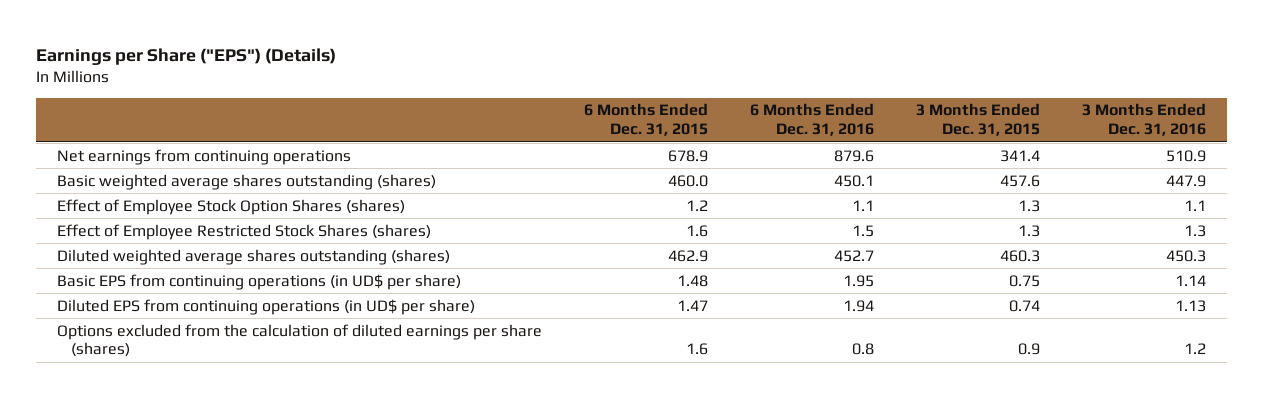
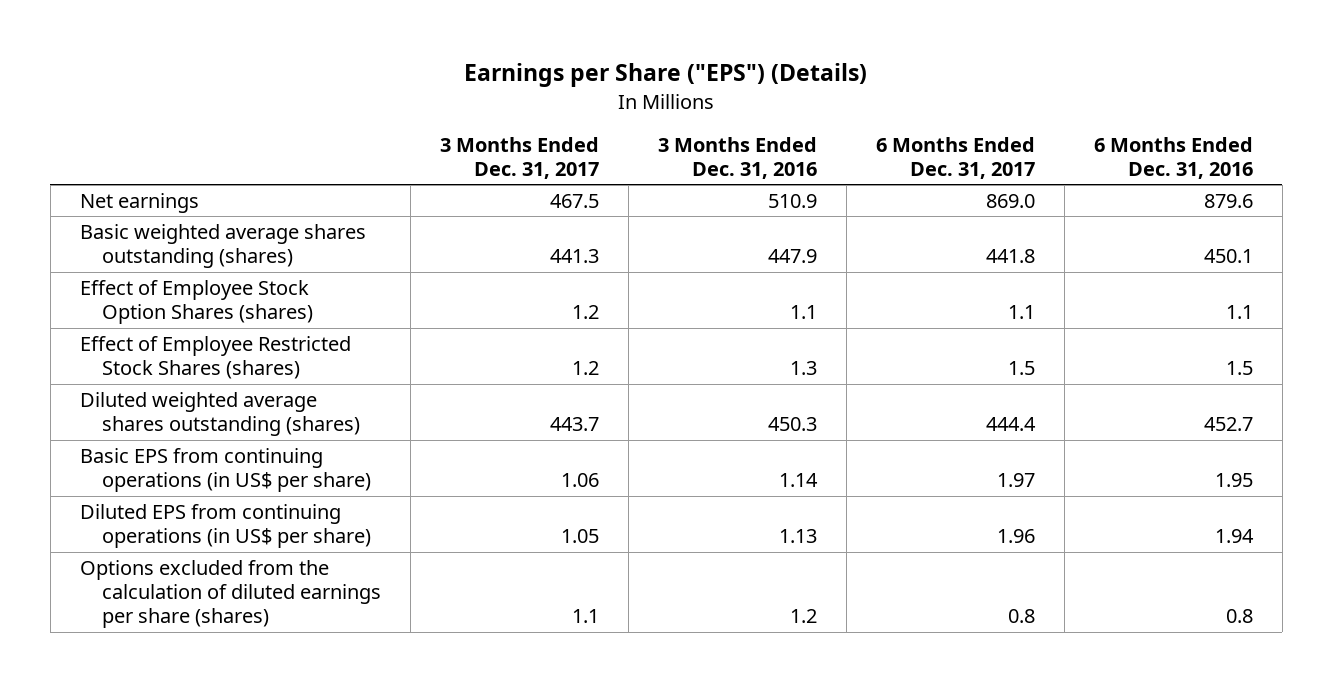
[584,103,709,137] 6 Months Ended Dec. 31, 2015 -> none
[916,103,1041,137] 3 Months Ended Dec. 31, 2015 -> none
none -> [439,136,599,179] 3 Months Ended Dec. 31, 2017
none -> [875,136,1035,179] 6 Months Ended Dec. 31, 2017
[57,148,352,165] Net earnings from continuing operations -> [79,192,199,213] Net earnings
[57,273,462,290] Basic EPS from continuing operations (in UD$ per share) -> [79,447,371,493] Basic EPS from continuing operations (in US$ per share)
[57,298,476,315] Diluted EPS from continuing operations (in UD$ per share) -> [79,503,371,549] Diluted EPS from continuing operations (in US$ per share)

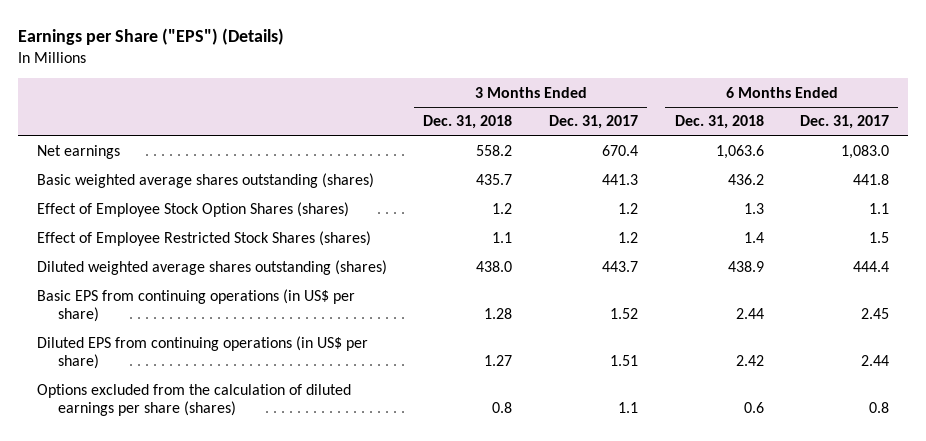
[657,136,817,179] 3 Months Ended Dec. 31, 2016 -> none
[1093,136,1253,179] 6 Months Ended Dec. 31, 2016 -> none
none -> [423,115,513,130] Dec. 31, 2018
none -> [674,115,764,130] Dec. 31, 2018
[549,193,599,208] 467.5 -> [601,145,638,157] 670.4
[985,193,1035,208] 869.0 -> [841,145,890,160] 1,083.0
[560,473,599,488] 1.06 -> [609,308,638,320] 1.52
[996,473,1035,488] 1.97 -> [861,308,890,320] 2.45
[560,529,599,544] 1.05 -> [609,355,638,367] 1.51
[996,529,1035,544] 1.96 -> [861,355,890,367] 2.44

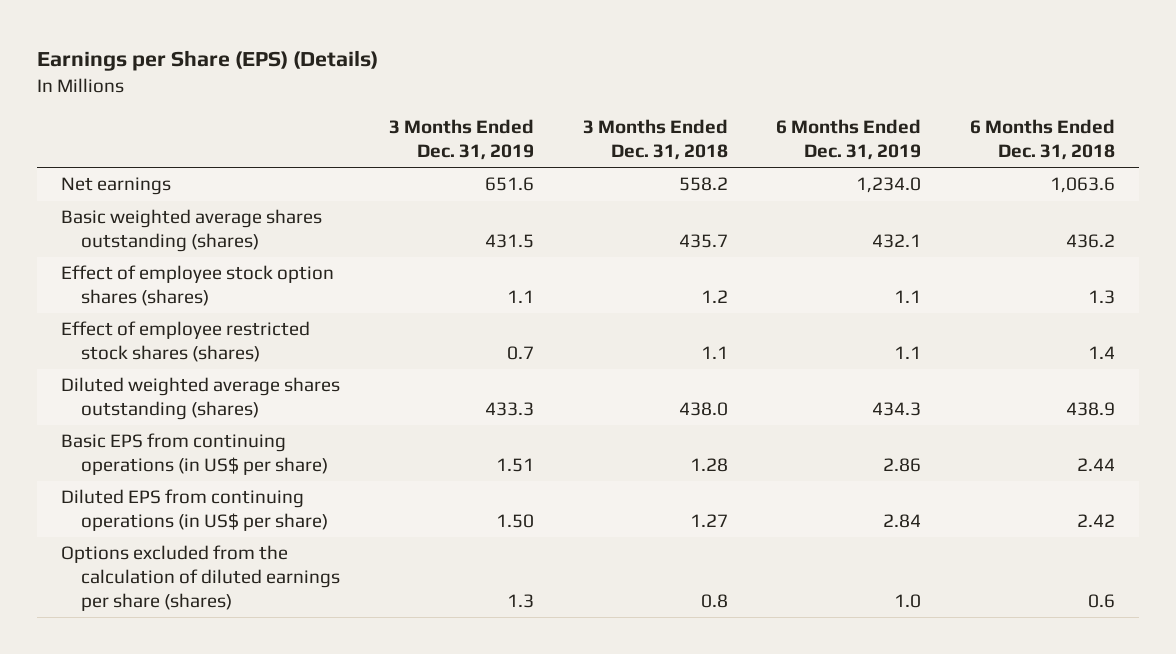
[18,28,285,46] Earnings per Share ("EPS") (Details) -> [36,50,378,72] Earnings per Share (EPS) (Details)
[548,115,638,130] Dec. 31, 2017 -> none
[800,115,890,130] Dec. 31, 2017 -> none
none -> [388,119,534,160] 3 Months Ended Dec. 31, 2019
none -> [776,119,922,160] 6 Months Ended Dec. 31, 2019
[36,202,349,218] Effect of Employee Stock Option Shares (shares) -> [61,265,335,307] Effect of employee stock option shares (shares)
[36,231,371,247] Effect of Employee Restricted Stock Shares (shares) -> [61,321,311,363] Effect of employee restricted stock shares (shares)

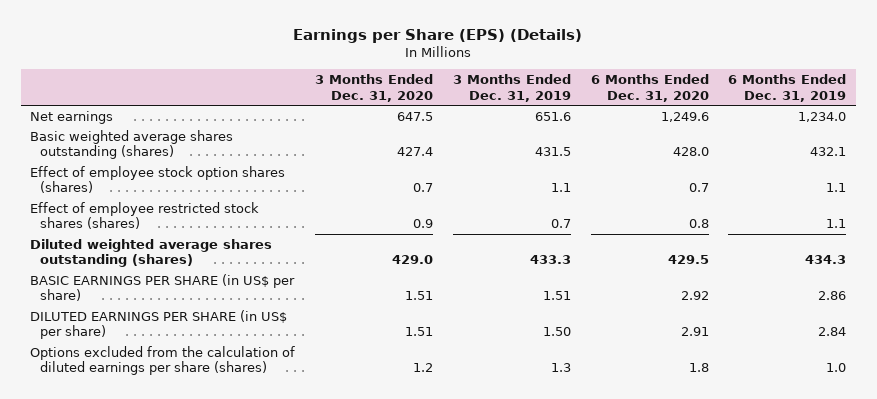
[582,119,728,160] 3 Months Ended Dec. 31, 2018 -> none
[970,119,1116,160] 6 Months Ended Dec. 31, 2018 -> none
none -> [315,73,434,102] 3 Months Ended Dec. 31, 2020
none -> [590,73,709,102] 6 Months Ended Dec. 31, 2020
[61,433,328,476] Basic EPS from continuing operations (in US$ per share) -> [30,273,296,302] BASIC EARNINGS PER SHARE (in US$ per share)
[61,489,328,532] Diluted EPS from continuing operations (in US$ per share) -> [30,309,288,340] DILUTED EARNINGS PER SHARE (in US$ per share)

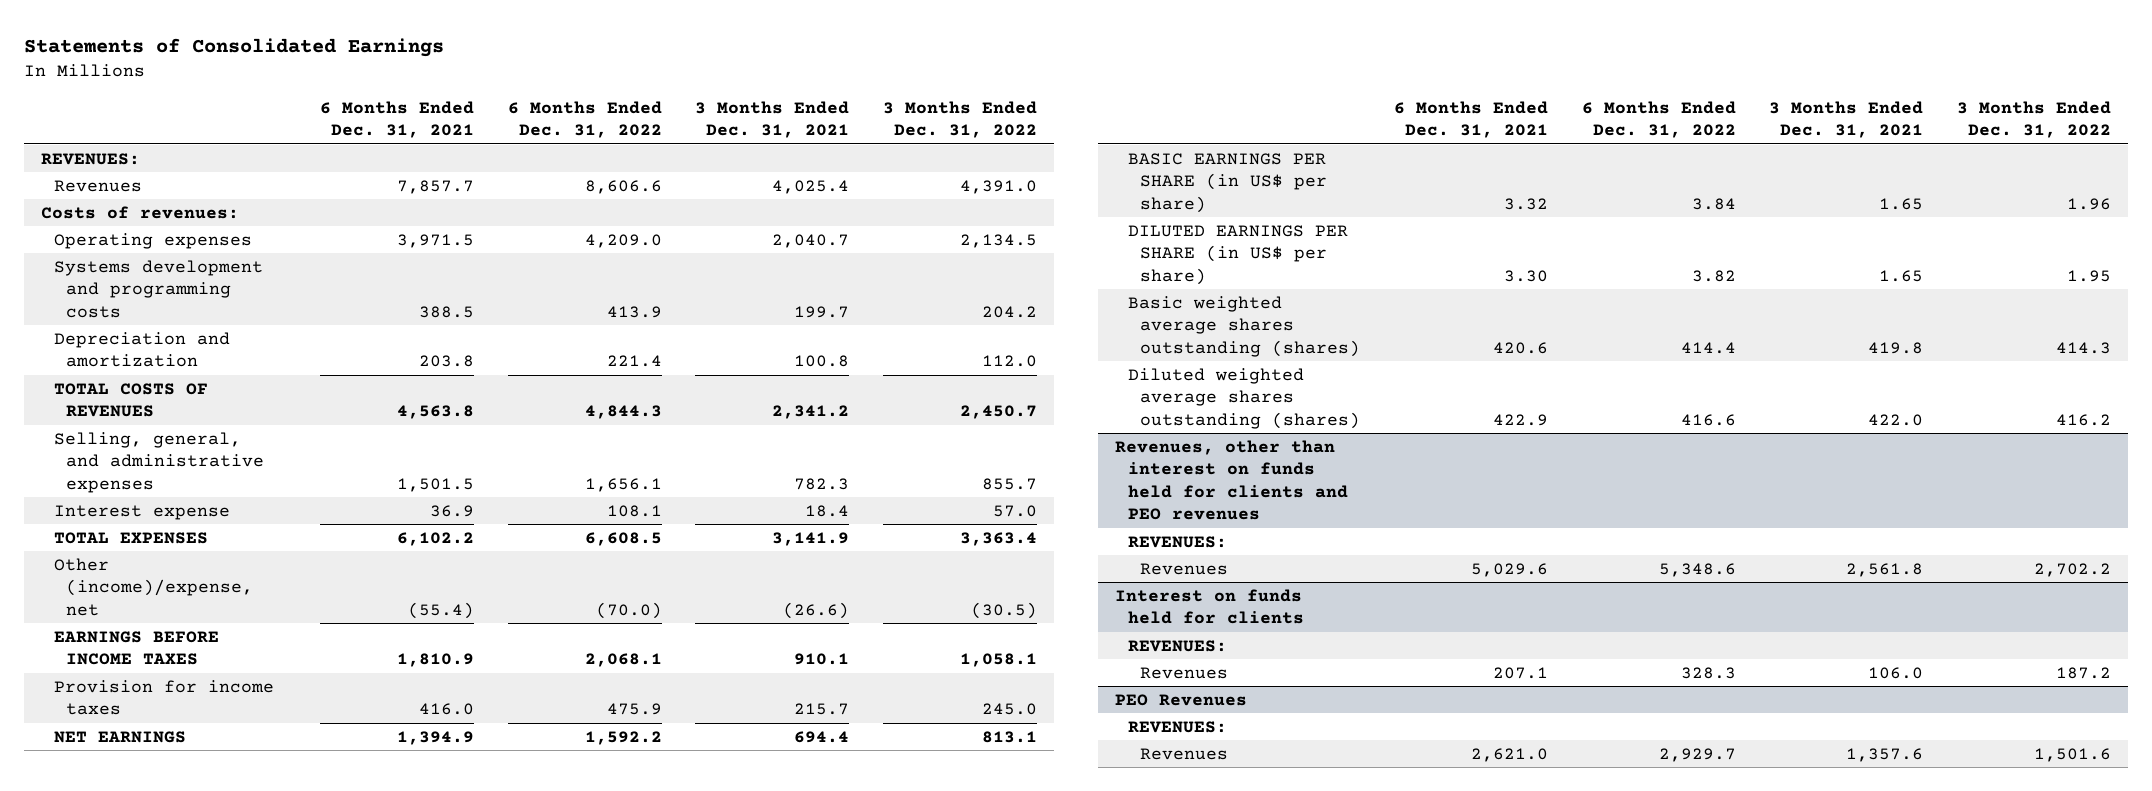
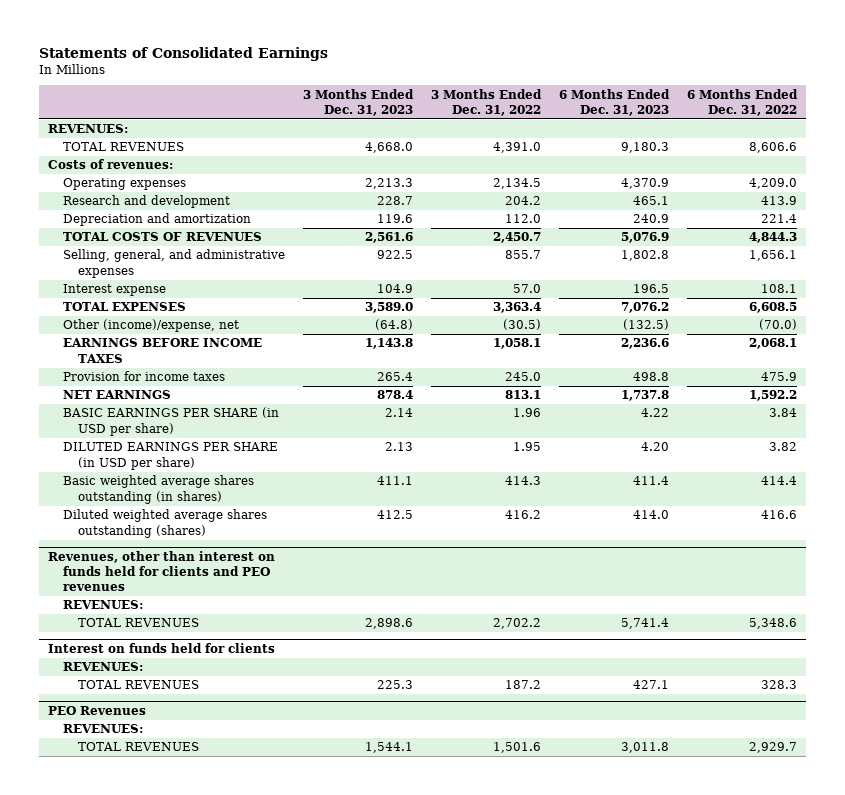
[319,100,474,138] 6 Months Ended Dec. 31, 2021 -> none
[695,100,850,138] 3 Months Ended Dec. 31, 2021 -> none
none -> [303,88,415,117] 3 Months Ended Dec. 31, 2023
none -> [559,88,671,117] 6 Months Ended Dec. 31, 2023
[53,179,142,192] Revenues -> [63,142,185,152] TOTAL REVENUES
[53,259,263,318] Systems development and programming costs -> [63,195,231,209] Research and development
[1127,152,1328,213] BASIC EARNINGS PER SHARE (in US$ per share) -> [63,407,280,436] BASIC EARNINGS PER SHARE (in USD per share)
[1127,224,1348,285] DILUTED EARNINGS PER SHARE (in US$ per share) -> [63,442,279,470] DILUTED EARNINGS PER SHARE (in USD per share)
[1127,295,1361,357] Basic weighted average shares outstanding (shares) -> [63,475,255,504] Basic weighted average shares outstanding (in shares)
[1140,562,1229,575] Revenues -> [78,618,200,628] TOTAL REVENUES
[1140,666,1229,679] Revenues -> [78,680,200,690] TOTAL REVENUES
[1140,747,1229,760] Revenues -> [78,742,200,752] TOTAL REVENUES

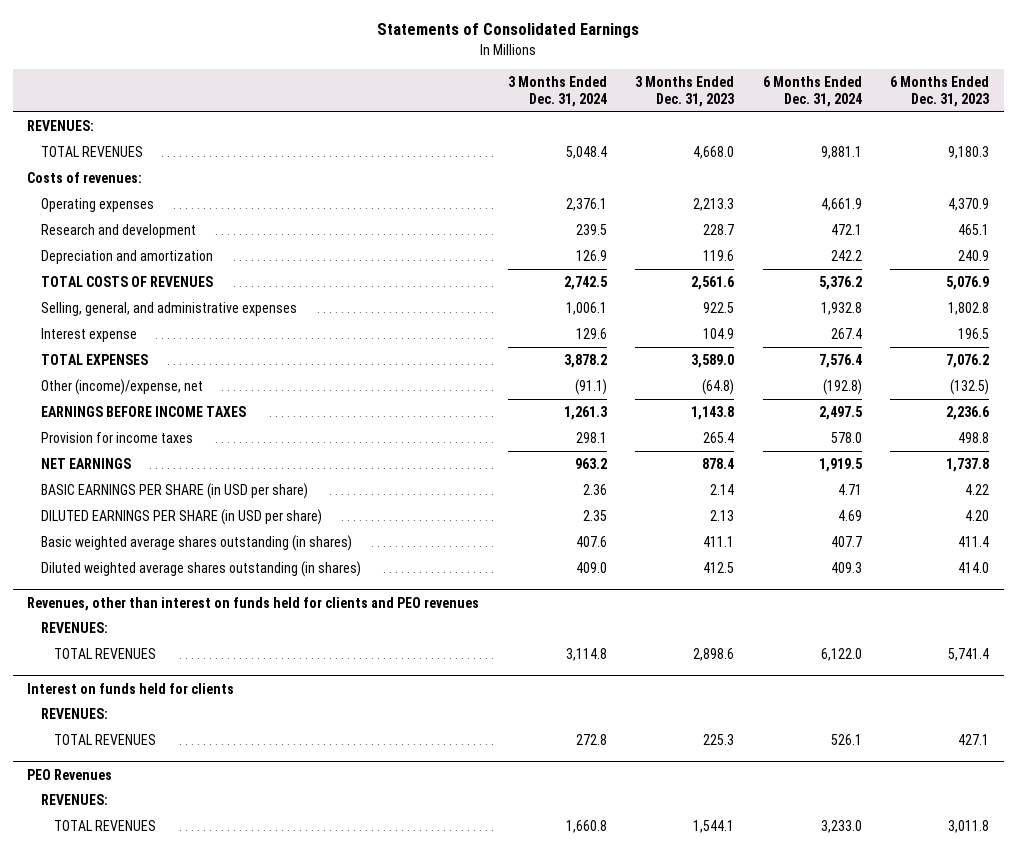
[431,88,543,117] 3 Months Ended Dec. 31, 2022 -> none
[687,88,799,117] 6 Months Ended Dec. 31, 2022 -> none
none -> [507,75,607,107] 3 Months Ended Dec. 31, 2024
none -> [762,75,862,107] 6 Months Ended Dec. 31, 2024
[63,509,268,538] Diluted weighted average shares outstanding (shares) -> [40,560,361,577] Diluted weighted average shares outstanding (in shares)

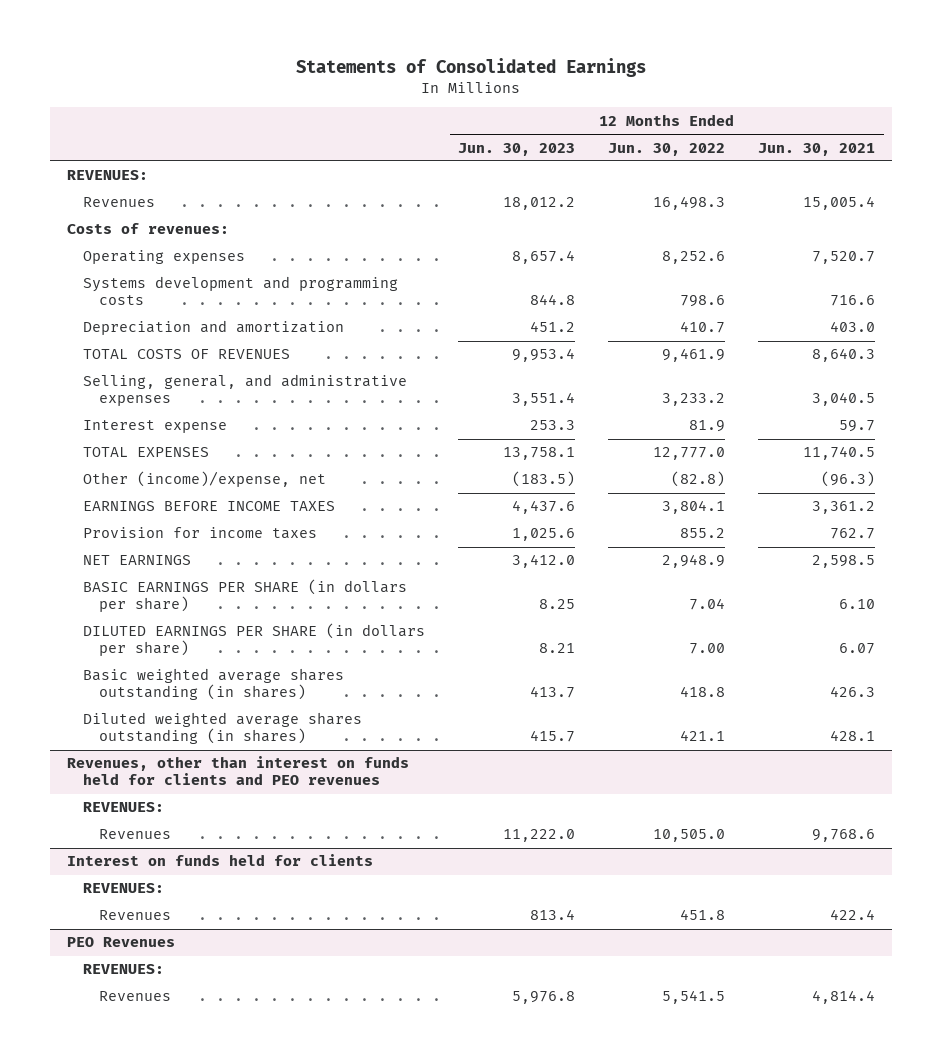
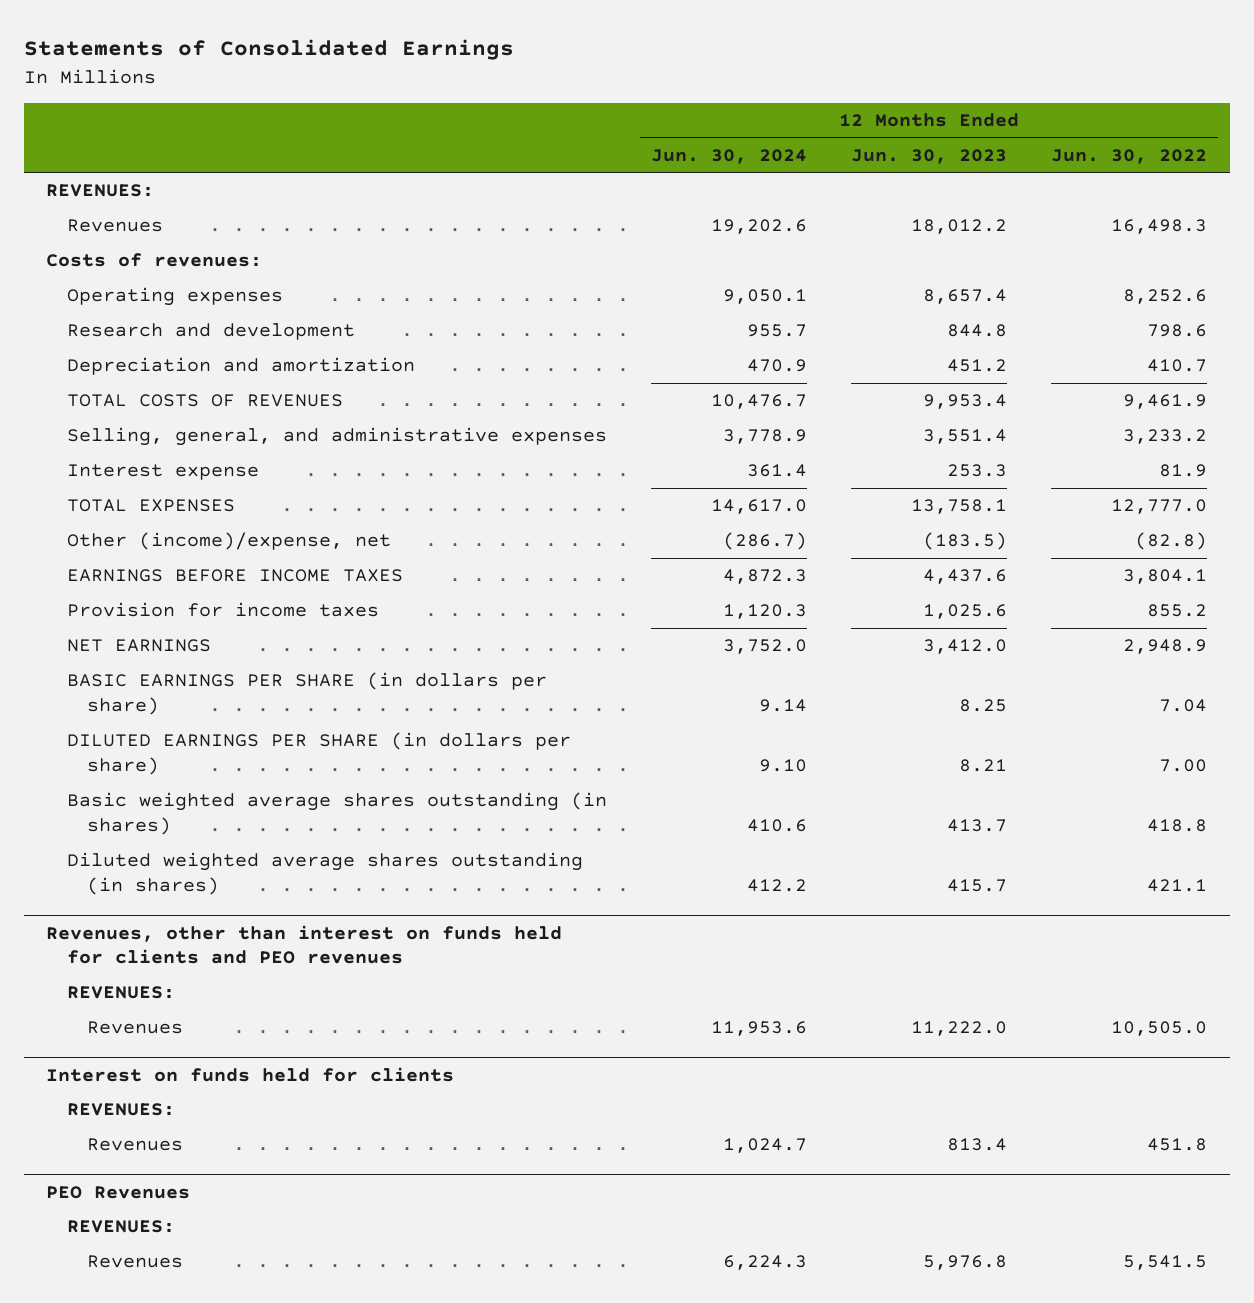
[758,142,876,156] Jun. 30, 2021 -> none
none -> [650,148,807,164] Jun. 30, 2024
[82,276,398,306] Systems development and programming costs -> [66,323,355,341] Research and development

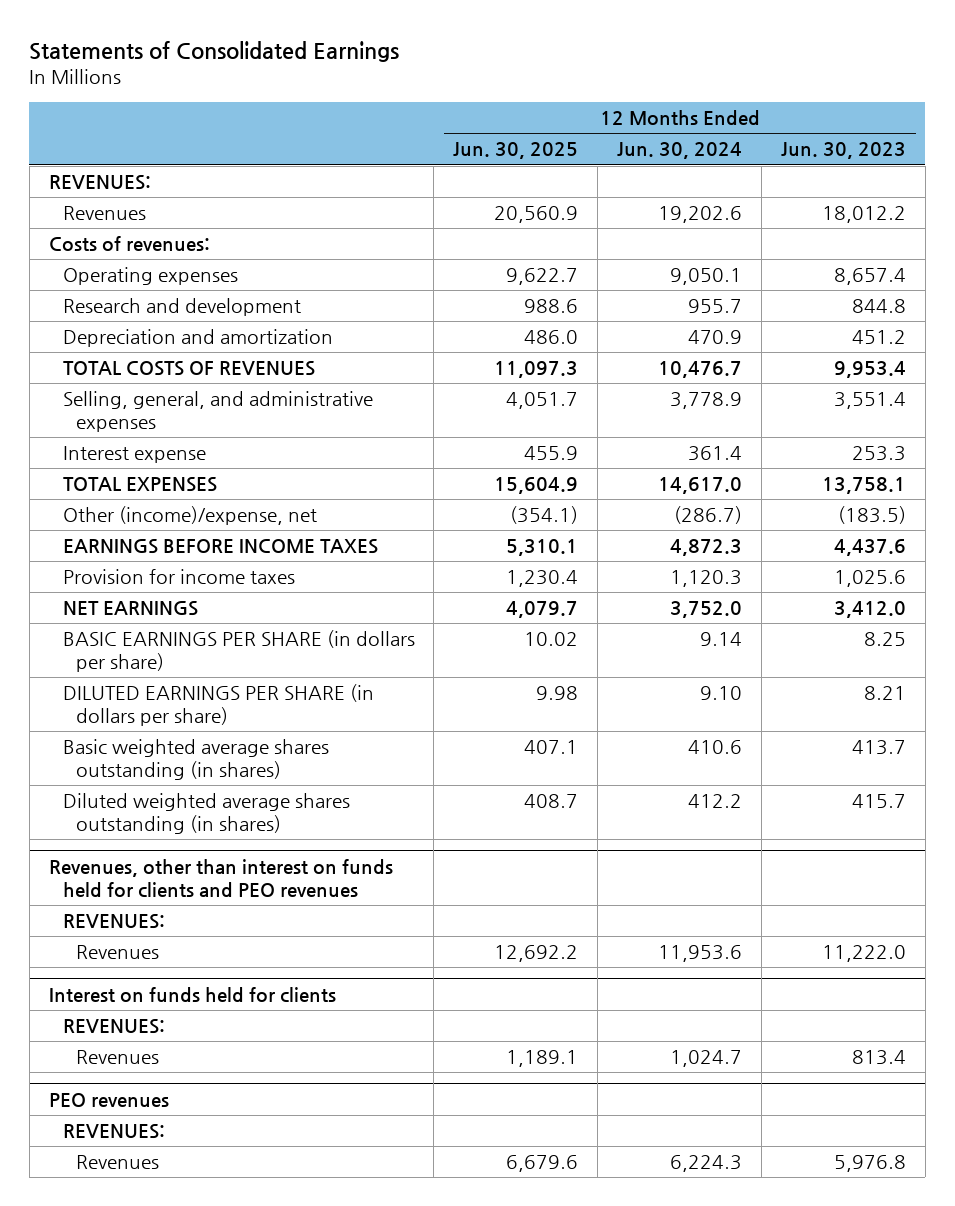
[1051,148,1208,164] Jun. 30, 2022 -> none
none -> [453,142,579,160] Jun. 30, 2025
[46,1185,191,1199] PEO Revenues -> [48,1092,169,1107] PEO revenues

